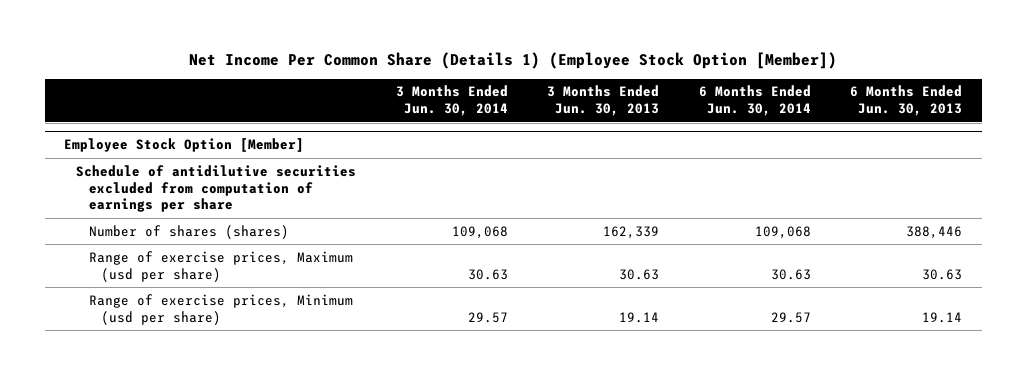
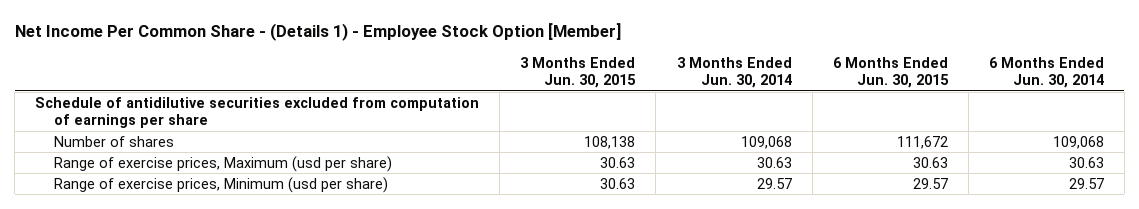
[189,52,838,70] Net Income Per Common Share (Details 1) (Employee Stock Option [Member]) -> [14,23,621,42] Net Income Per Common Share - (Details 1) - Employee Stock Option [Member]
[547,85,660,117] 3 Months Ended Jun. 30, 2013 -> none
[850,85,963,117] 6 Months Ended Jun. 30, 2013 -> none
none -> [520,56,637,89] 3 Months Ended Jun. 30, 2015
none -> [832,56,949,89] 6 Months Ended Jun. 30, 2015
[64,138,305,153] Employee Stock Option [Member] -> none
[88,224,289,239] Number of shares (shares) -> [54,135,175,147] Number of shares

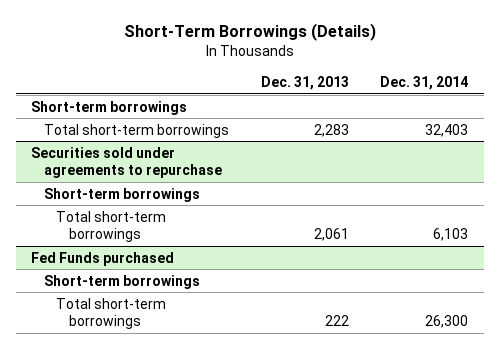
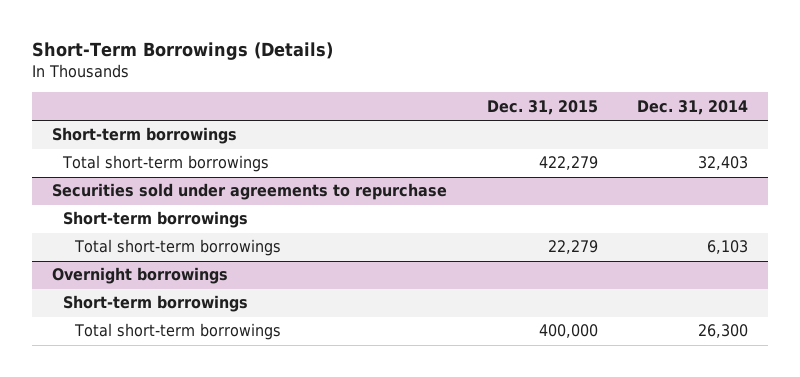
[260,76,349,91] Dec. 31, 2013 -> none
none -> [486,99,598,115] Dec. 31, 2015
[31,251,175,266] Fed Funds purchased -> [52,267,229,285] Overnight borrowings

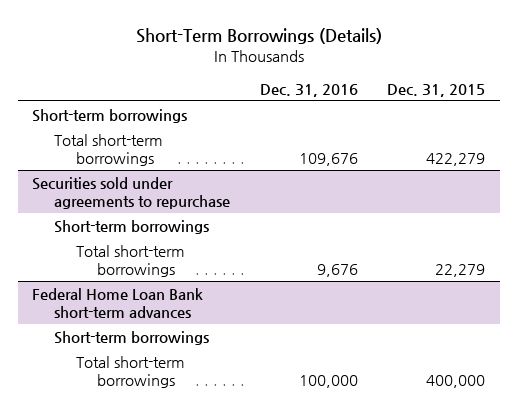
[637,99,749,115] Dec. 31, 2014 -> none
none -> [259,83,358,97] Dec. 31, 2016
[52,267,229,285] Overnight borrowings -> [32,287,204,319] Federal Home Loan Bank short-term advances

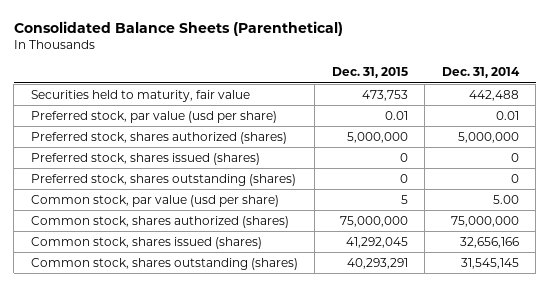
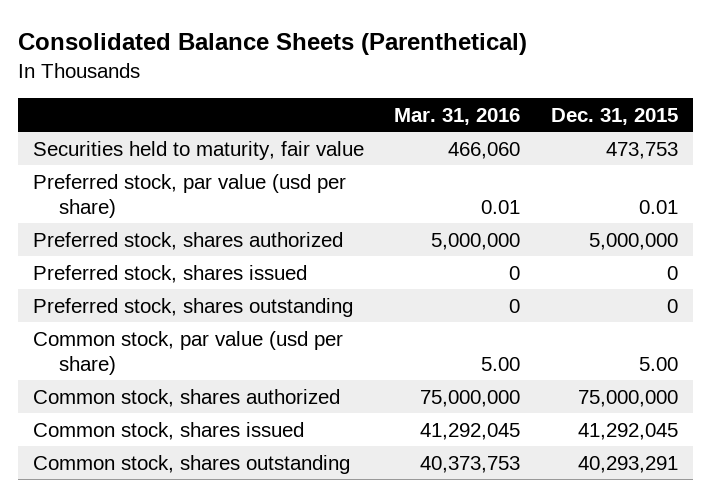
[441,67,520,79] Dec. 31, 2014 -> none
none -> [394,107,521,125] Mar. 31, 2016
[30,131,287,144] Preferred stock, shares authorized (shares) -> [32,231,343,250] Preferred stock, shares authorized
[30,152,260,165] Preferred stock, shares issued (shares) -> [32,264,307,283] Preferred stock, shares issued
[30,173,296,186] Preferred stock, shares outstanding (shares) -> [32,297,353,317] Preferred stock, shares outstanding
[400,194,408,204] 5 -> [638,356,678,371] 5.00
[30,215,289,228] Common stock, shares authorized (shares) -> [32,388,340,407] Common stock, shares authorized
[30,236,262,249] Common stock, shares issued (shares) -> [32,421,304,440] Common stock, shares issued
[30,257,298,270] Common stock, shares outstanding (shares) -> [32,454,350,474] Common stock, shares outstanding

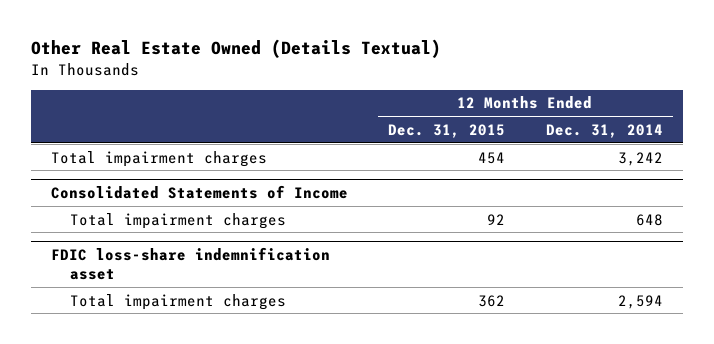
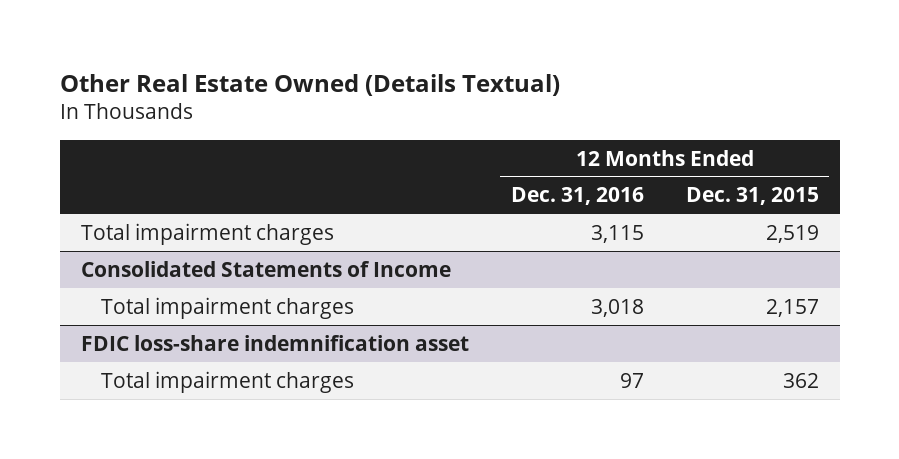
[545,123,663,138] Dec. 31, 2014 -> none
none -> [510,187,644,206] Dec. 31, 2016
[478,151,506,164] 454 -> [765,224,819,243] 2,519
[487,213,506,225] 92 -> [765,298,819,317] 2,157

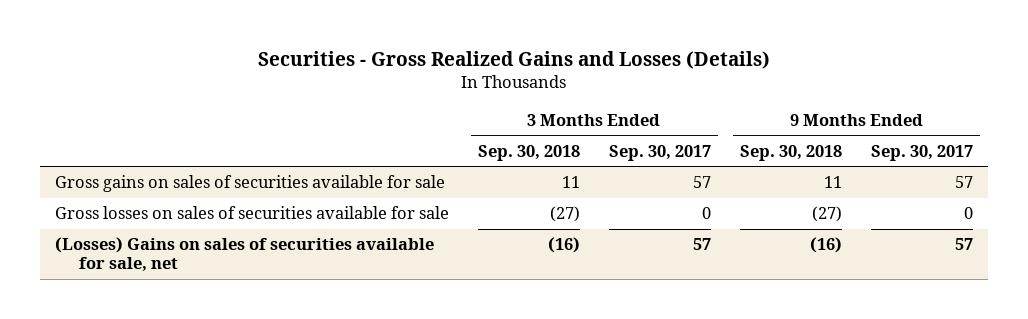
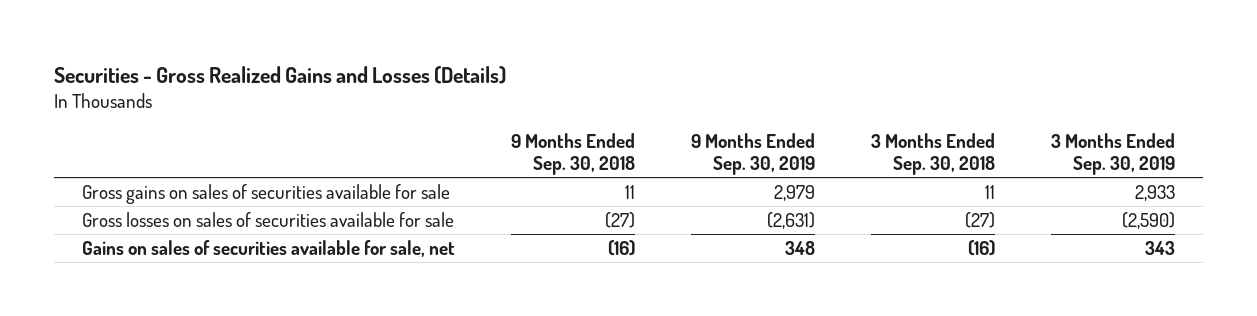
[608,144,711,161] Sep. 30, 2017 -> none
[871,144,974,161] Sep. 30, 2017 -> none
none -> [690,133,815,176] 9 Months Ended Sep. 30, 2019
none -> [1051,133,1176,176] 3 Months Ended Sep. 30, 2019
[54,237,434,273] (Losses) Gains on sales of securities available for sale, net -> [81,239,455,257] Gains on sales of securities available for sale, net

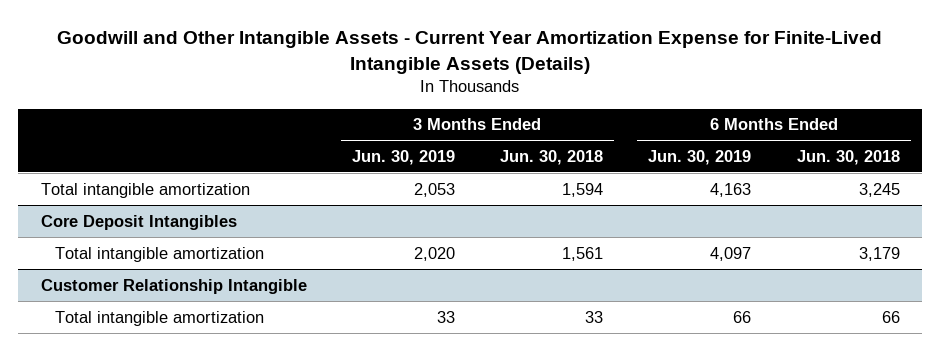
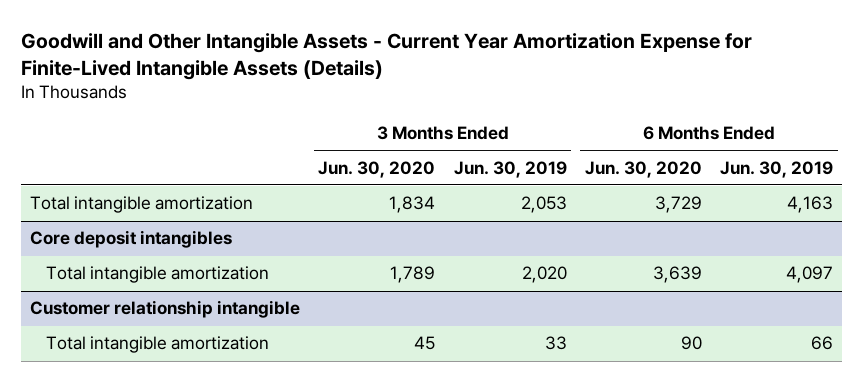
[500,149,604,165] Jun. 30, 2018 -> none
[796,149,900,165] Jun. 30, 2018 -> none
none -> [318,160,436,178] Jun. 30, 2020
none -> [584,160,702,178] Jun. 30, 2020
[40,214,237,230] Core Deposit Intangibles -> [30,230,233,249] Core deposit intangibles
[40,278,307,294] Customer Relationship Intangible -> [30,300,301,319] Customer relationship intangible

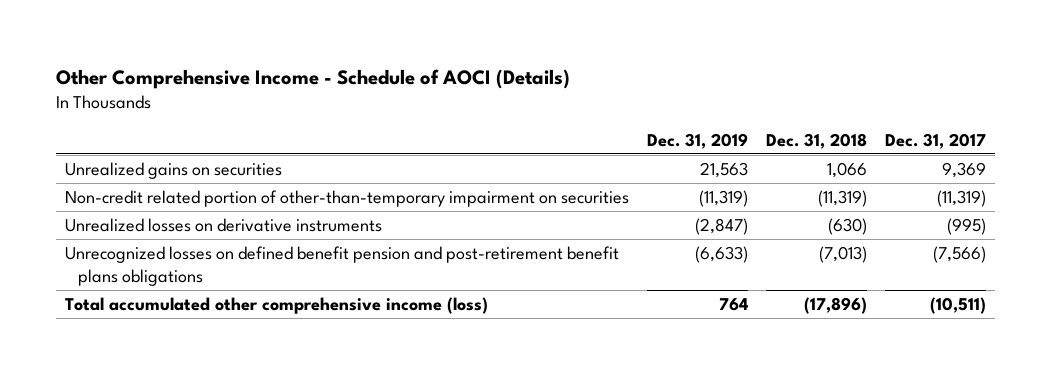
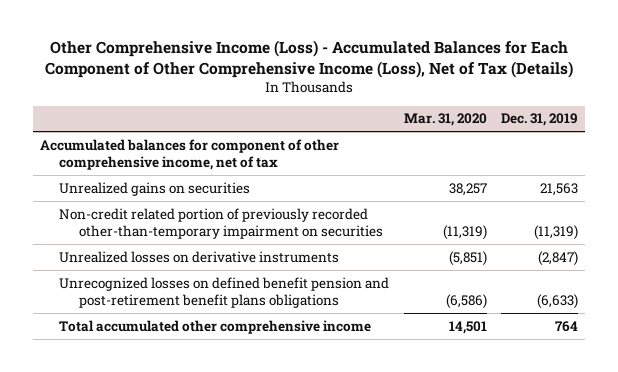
[55,68,570,89] Other Comprehensive Income - Schedule of AOCI (Details) -> [44,40,573,79] Other Comprehensive Income (Loss) - Accumulated Balances for Each Component of Other Comprehensive Income (Loss), Net of Tax (Details)
[766,132,868,149] Dec. 31, 2018 -> none
[885,132,987,149] Dec. 31, 2017 -> none
none -> [403,113,487,127] Mar. 31, 2020
none -> [39,138,339,170] Accumulated balances for component of other comprehensive income, net of tax
[64,189,629,207] Non-credit related portion of other-than-temporary impairment on securities -> [59,207,383,239] Non-credit related portion of previously recorded other-than-temporary impairment on securities
[64,296,488,314] Total accumulated other comprehensive income (loss) -> [59,319,372,334] Total accumulated other comprehensive income

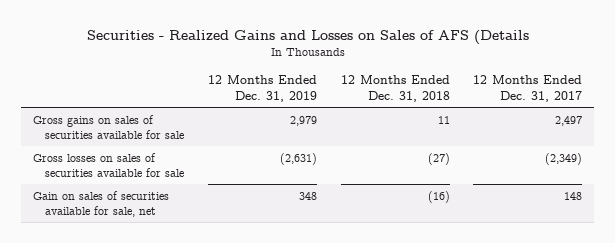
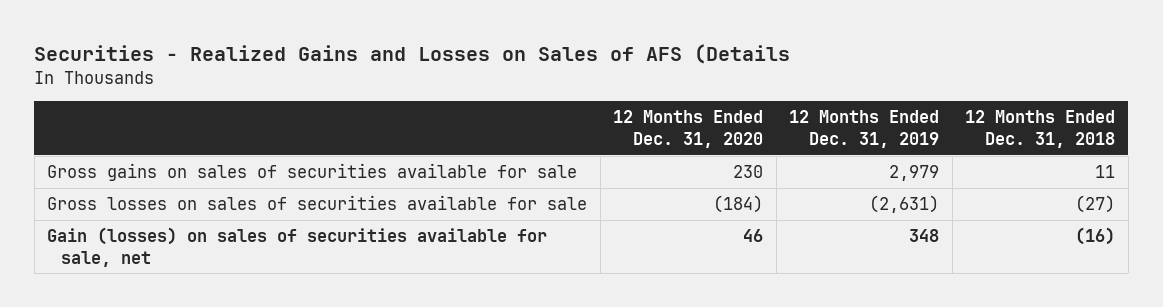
[473,75,583,102] 12 Months Ended Dec. 31, 2017 -> none
none -> [613,110,764,149] 12 Months Ended Dec. 31, 2020
[32,190,169,218] Gain on sales of securities available for sale, net -> [47,227,548,267] Gain (losses) on sales of securities available for sale, net

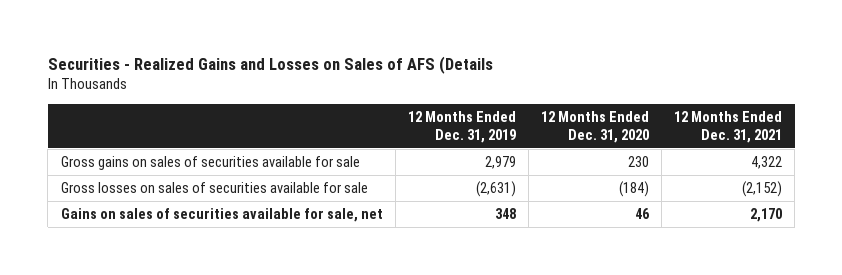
[965,110,1116,149] 12 Months Ended Dec. 31, 2018 -> none
none -> [673,110,782,143] 12 Months Ended Dec. 31, 2021
[47,227,548,267] Gain (losses) on sales of securities available for sale, net -> [60,207,383,222] Gains on sales of securities available for sale, net

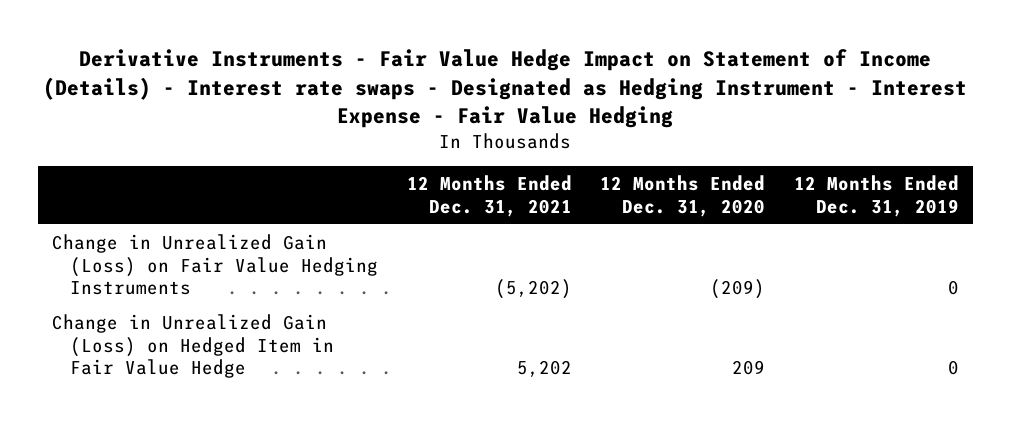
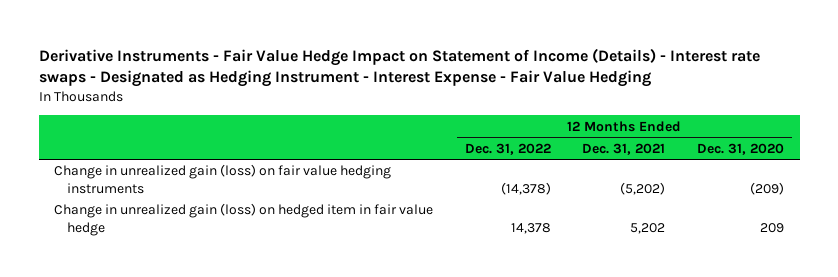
[793,174,959,217] 12 Months Ended Dec. 31, 2019 -> none
none -> [464,142,551,155] Dec. 31, 2022
[52,233,379,296] Change in Unrealized Gain (Loss) on Fair Value Hedging Instruments -> [54,164,392,194] Change in unrealized gain (loss) on fair value hedging instruments
[52,313,335,379] Change in Unrealized Gain (Loss) on Hedged Item in Fair Value Hedge -> [54,203,434,236] Change in unrealized gain (loss) on hedged item in fair value hedge

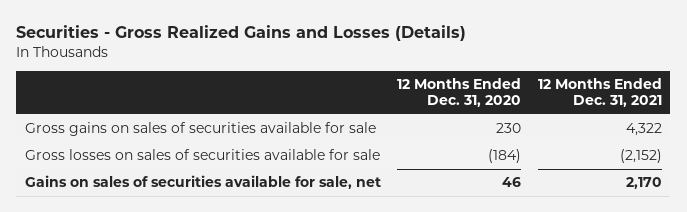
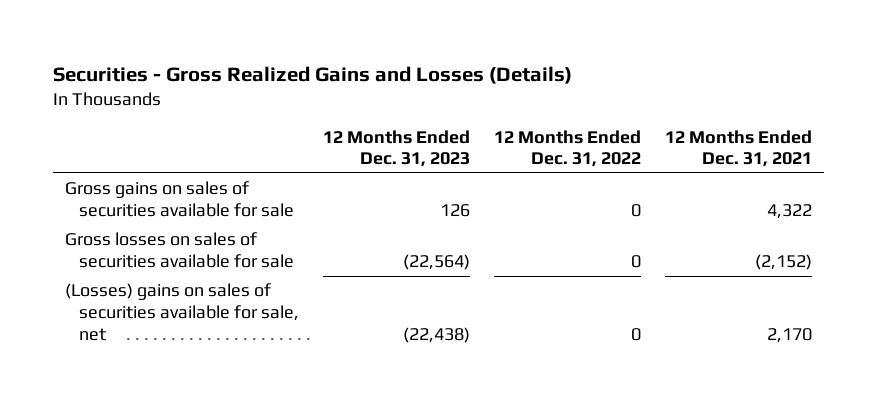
[397,78,522,108] 12 Months Ended Dec. 31, 2020 -> none
none -> [323,129,471,168] 12 Months Ended Dec. 31, 2023
none -> [493,129,641,168] 12 Months Ended Dec. 31, 2022
[24,175,381,190] Gains on sales of securities available for sale, net -> [64,283,300,341] (Losses) gains on sales of securities available for sale, net

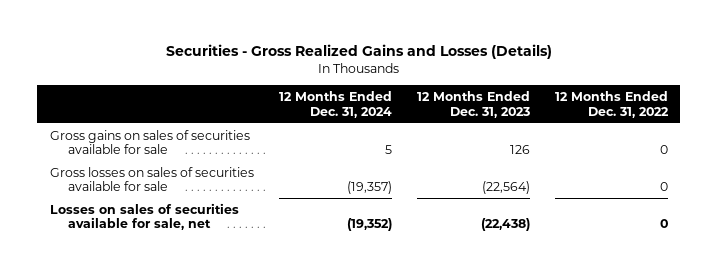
[664,129,812,168] 12 Months Ended Dec. 31, 2021 -> none
none -> [278,91,392,118] 12 Months Ended Dec. 31, 2024
[64,283,300,341] (Losses) gains on sales of securities available for sale, net -> [49,202,239,231] Losses on sales of securities available for sale, net

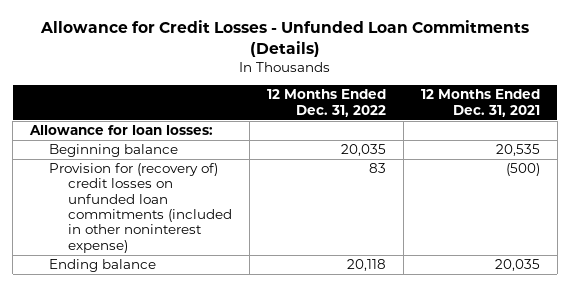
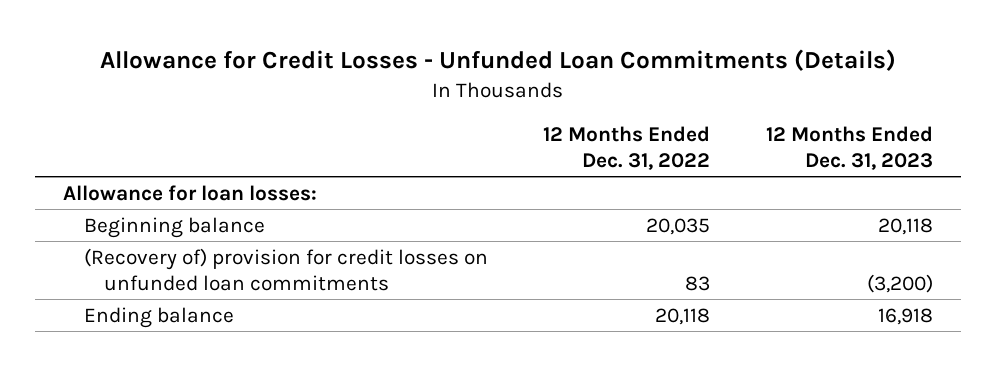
[420,89,540,117] 12 Months Ended Dec. 31, 2021 -> none
none -> [766,125,934,170] 12 Months Ended Dec. 31, 2023
[49,163,232,253] Provision for (recovery of) credit losses on unfunded loan commitments (included in other noninterest expense) -> [83,247,488,291] (Recovery of) provision for credit losses on unfunded loan commitments

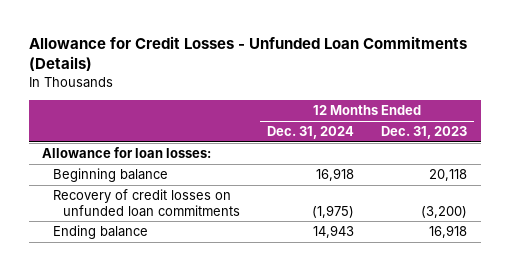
[543,125,711,170] 12 Months Ended Dec. 31, 2022 -> none
none -> [267,126,355,140] Dec. 31, 2024
[83,247,488,291] (Recovery of) provision for credit losses on unfunded loan commitments -> [52,189,240,217] Recovery of credit losses on unfunded loan commitments

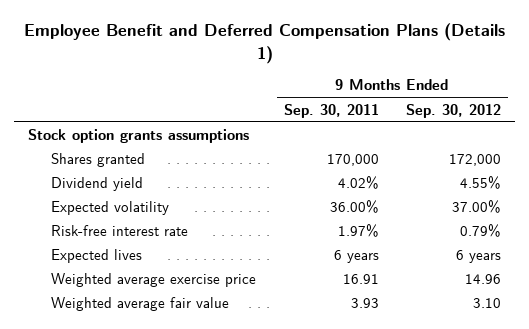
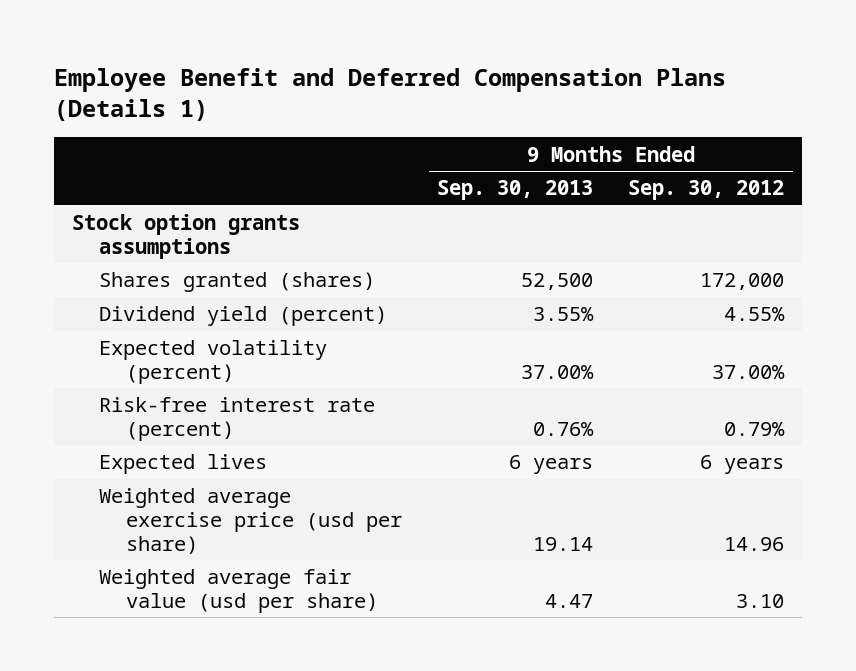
[283,103,379,118] Sep. 30, 2011 -> none
none -> [437,180,594,201] Sep. 30, 2013
[50,153,145,168] Shares granted -> [98,272,375,293] Shares granted (shares)
[50,177,143,192] Dividend yield -> [98,306,387,327] Dividend yield (percent)
[50,201,169,216] Expected volatility -> [98,340,327,384] Expected volatility (percent)
[50,225,188,237] Risk-free interest rate -> [98,397,375,441] Risk-free interest rate (percent)
[50,273,256,288] Weighted average exercise price -> [98,488,403,554] Weighted average exercise price (usd per share)
[50,297,229,312] Weighted average fair value -> [98,569,379,613] Weighted average fair value (usd per share)

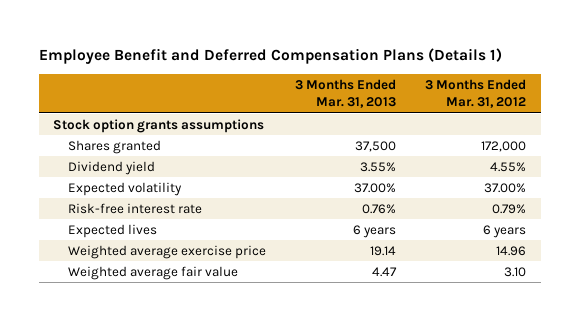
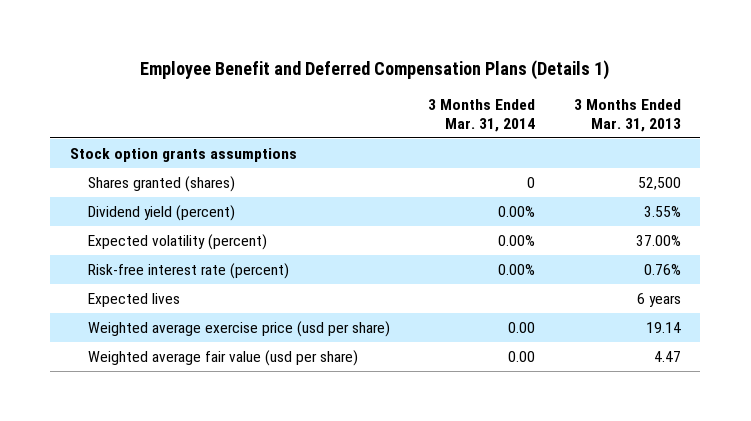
[425,78,527,109] 3 Months Ended Mar. 31, 2012 -> none
none -> [428,99,536,132] 3 Months Ended Mar. 31, 2014
[68,139,162,154] Shares granted -> [87,175,235,192] Shares granted (shares)
[355,140,397,152] 37,500 -> [638,176,682,190] 52,500
[68,160,156,175] Dividend yield -> [87,204,235,221] Dividend yield (percent)
[68,181,183,196] Expected volatility -> [87,233,267,250] Expected volatility (percent)
[68,202,203,214] Risk-free interest rate -> [87,262,289,279] Risk-free interest rate (percent)
[68,244,267,259] Weighted average exercise price -> [87,320,390,337] Weighted average exercise price (usd per share)
[68,265,239,280] Weighted average fair value -> [87,349,358,366] Weighted average fair value (usd per share)

